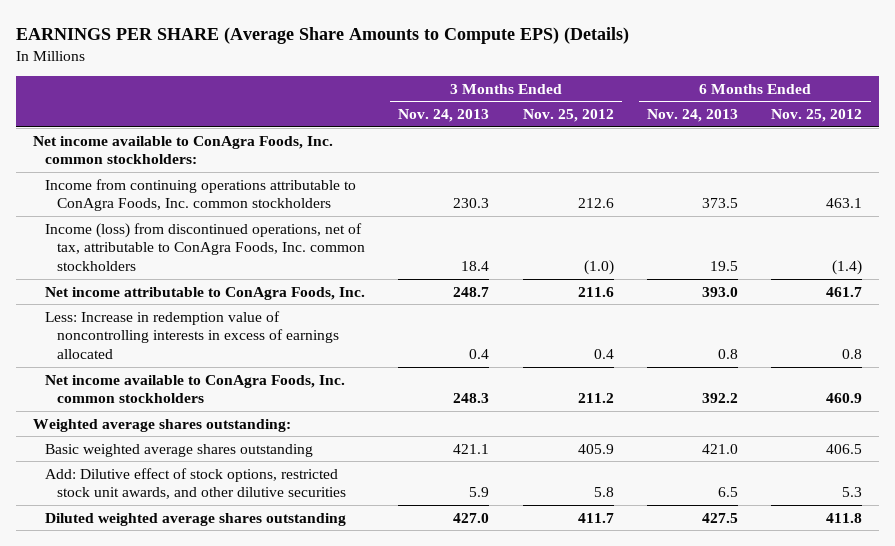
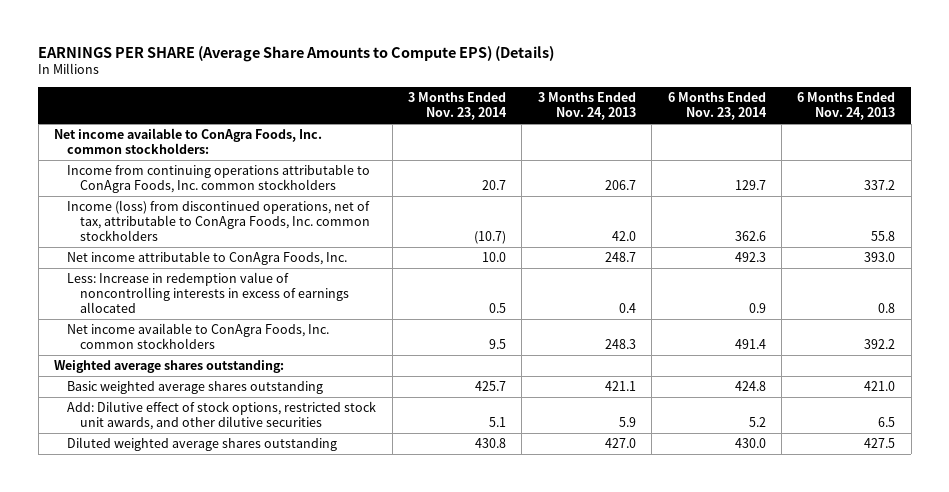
[522,109,614,123] Nov. 25, 2012 -> none
[771,109,863,123] Nov. 25, 2012 -> none
none -> [407,92,507,121] 3 Months Ended Nov. 23, 2014
none -> [667,92,767,121] 6 Months Ended Nov. 23, 2014
[453,198,490,209] 230.3 -> [604,180,636,191] 206.7
[702,198,739,209] 373.5 -> [864,180,896,191] 337.2
[461,261,490,272] 18.4 -> [611,231,636,242] 42.0
[710,261,739,272] 19.5 -> [871,231,896,242] 55.8

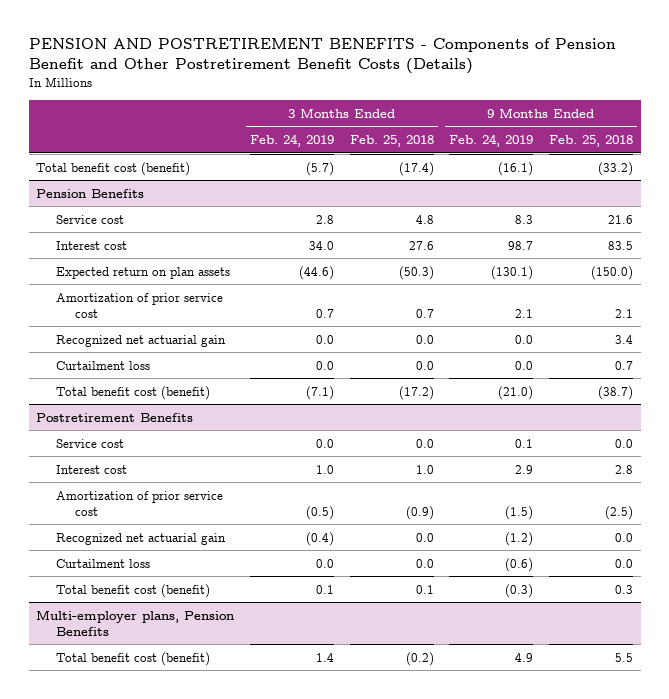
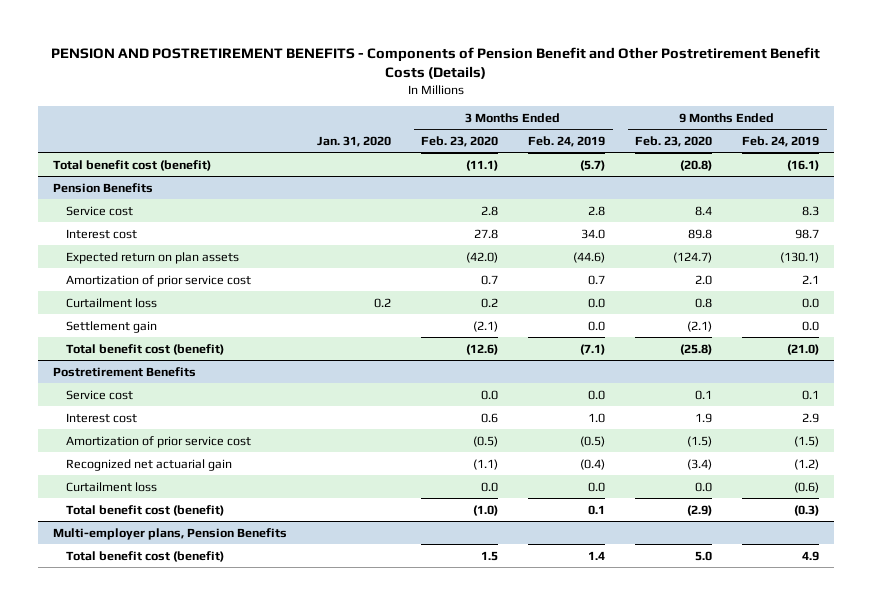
[349,134,434,147] Feb. 25, 2018 -> none
[548,134,633,147] Feb. 25, 2018 -> none
none -> [317,135,392,147] Jan. 31, 2020
none -> [421,135,499,147] Feb. 23, 2020
none -> [635,135,713,147] Feb. 23, 2020
[55,334,226,347] Recognized net actuarial gain -> none
none -> [66,320,158,333] Settlement gain

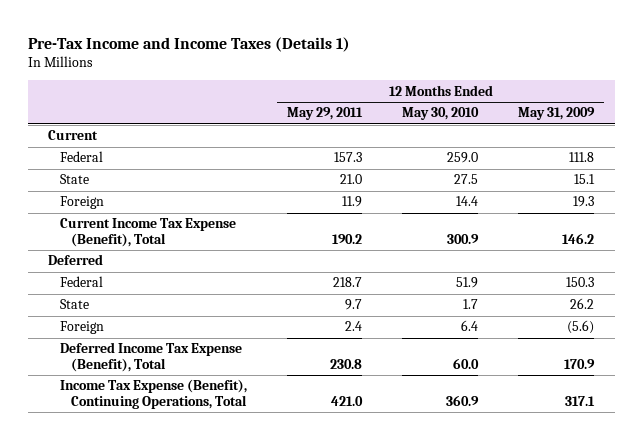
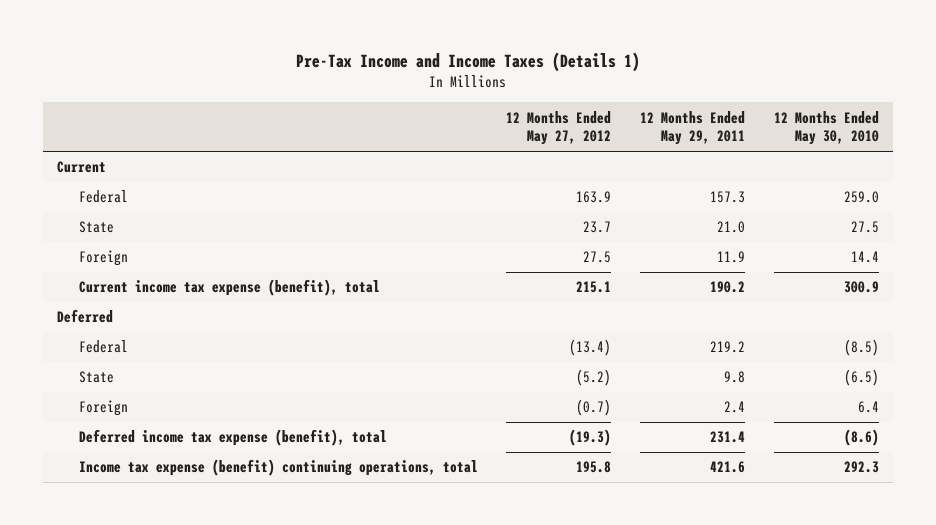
[518,107,596,121] May 31, 2009 -> none
none -> [506,110,612,146] 12 Months Ended May 27, 2012
[59,218,236,248] Current Income Tax Expense (Benefit), Total -> [78,279,380,297] Current income tax expense (benefit), total
[333,277,363,288] 218.7 -> [710,341,746,354] 219.2
[456,277,479,289] 51.9 -> [843,339,879,357] (8.5)
[345,299,363,311] 9.7 -> [724,371,746,384] 9.8
[463,299,479,310] 1.7 -> [843,369,879,387] (6.5)
[59,342,242,373] Deferred Income Tax Expense (Benefit), Total -> [78,429,387,447] Deferred income tax expense (benefit), total
[330,359,363,370] 230.8 -> [710,431,746,444] 231.4
[453,358,480,370] 60.0 -> [843,429,879,447] (8.6)
[59,379,248,410] Income Tax Expense (Benefit), Continuing Operations, Total -> [78,459,478,477] Income tax expense (benefit) continuing operations, total
[331,396,364,407] 421.0 -> [710,461,746,474] 421.6
[446,395,480,407] 360.9 -> [843,461,879,474] 292.3

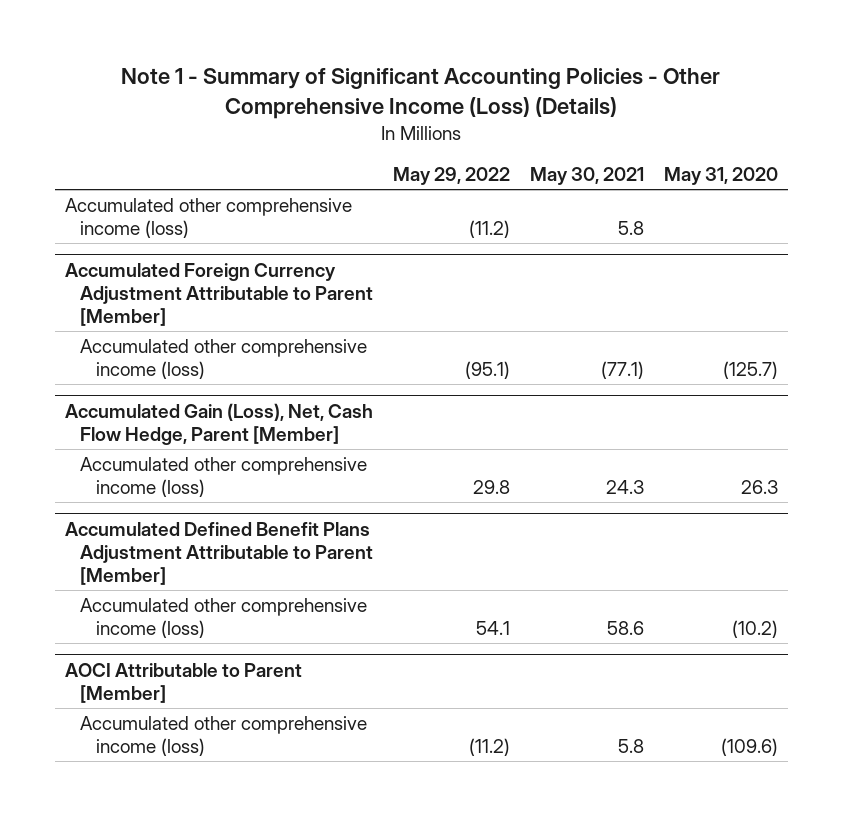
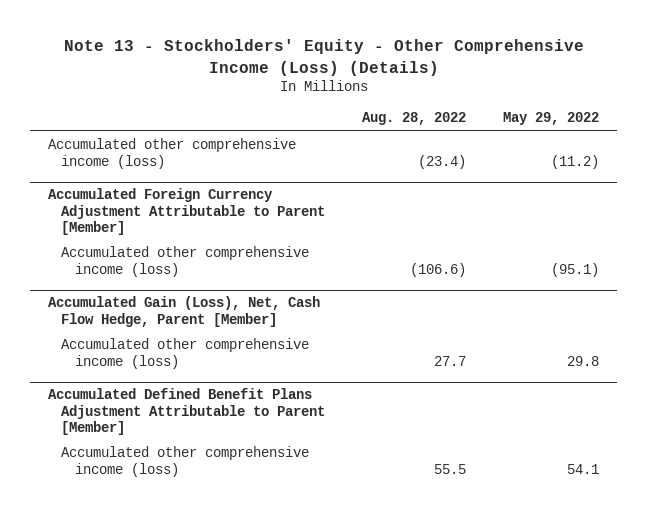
[121,68,721,120] Note 1 - Summary of Significant Accounting Policies - Other Comprehensive Income (Loss) (Details) -> [63,39,584,76] Note 13 - Stockholders' Equity - Other Comprehensive Income (Loss) (Details)
[530,166,645,185] May 30, 2021 -> none
[664,166,779,185] May 31, 2020 -> none
none -> [362,112,467,126] Aug. 28, 2022
[64,662,302,703] AOCI Attributable to Parent [Member] -> none
[80,716,368,757] Accumulated other comprehensive income (loss) -> none

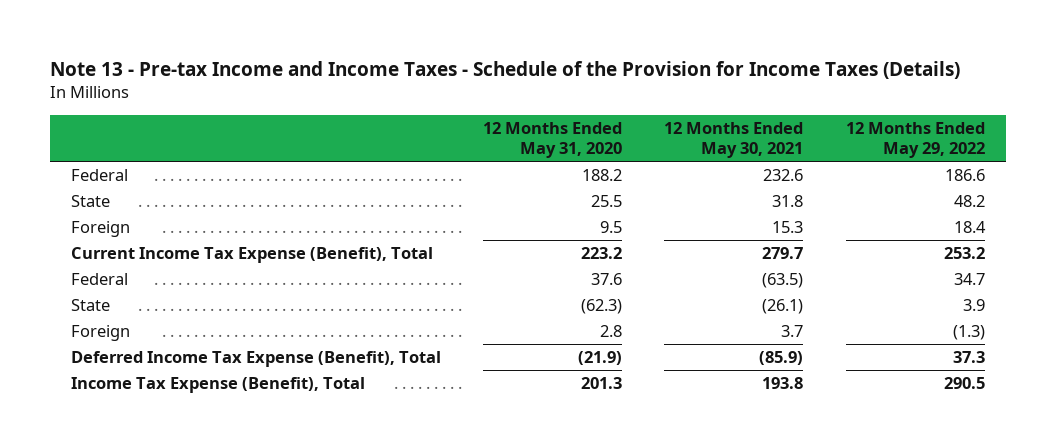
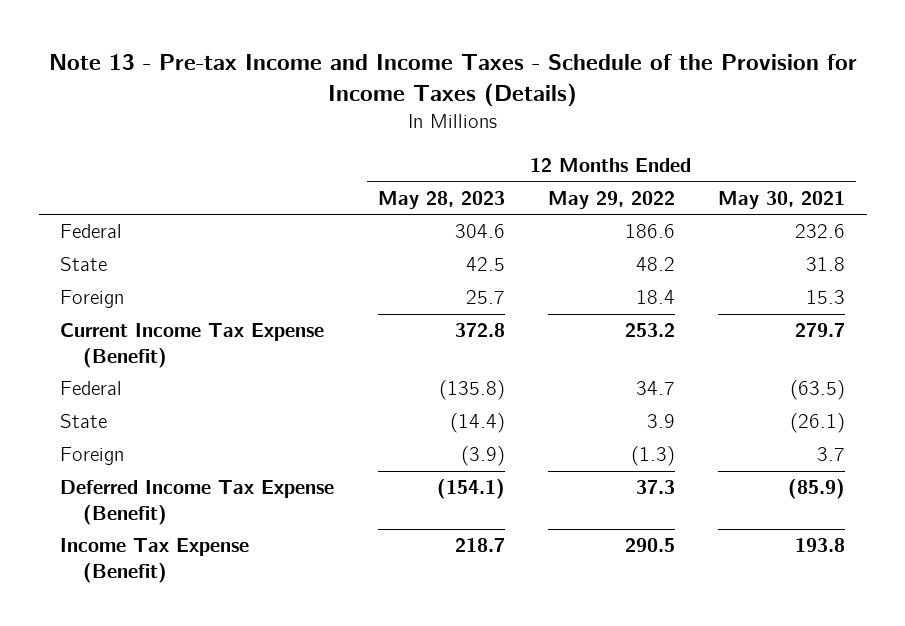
[483,121,623,159] 12 Months Ended May 31, 2020 -> none
none -> [377,190,505,209] May 28, 2023
[71,246,434,263] Current Income Tax Expense (Benefit), Total -> [60,323,325,368] Current Income Tax Expense (Benefit)
[71,350,442,367] Deferred Income Tax Expense (Benefit), Total -> [60,480,335,525] Deferred Income Tax Expense (Benefit)
[71,376,366,393] Income Tax Expense (Benefit), Total -> [60,538,250,583] Income Tax Expense (Benefit)

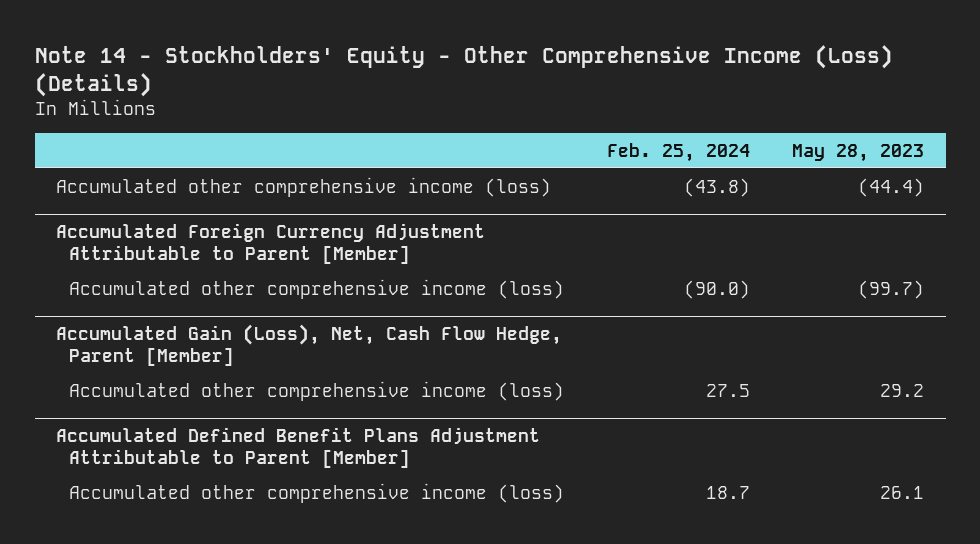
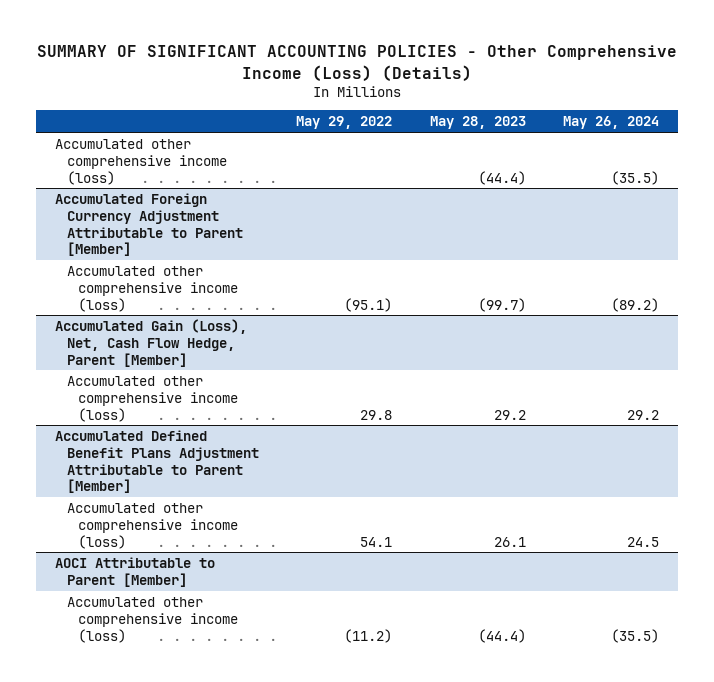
[34,44,893,97] Note 14 - Stockholders' Equity - Other Comprehensive Income (Loss) (Details) -> [37,45,678,81] SUMMARY OF SIGNIFICANT ACCOUNTING POLICIES - Other Comprehensive Income (Loss) (Details)
[606,142,750,162] Feb. 25, 2024 -> none
none -> [296,116,393,130] May 29, 2022
none -> [563,116,660,130] May 26, 2024
none -> [55,556,216,587] AOCI Attributable to Parent [Member]
none -> [66,596,239,643] Accumulated other comprehensive income (loss)

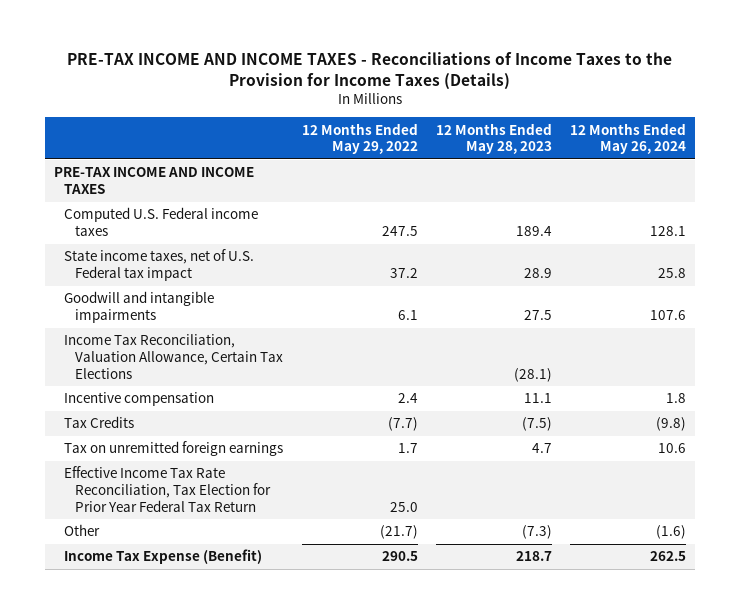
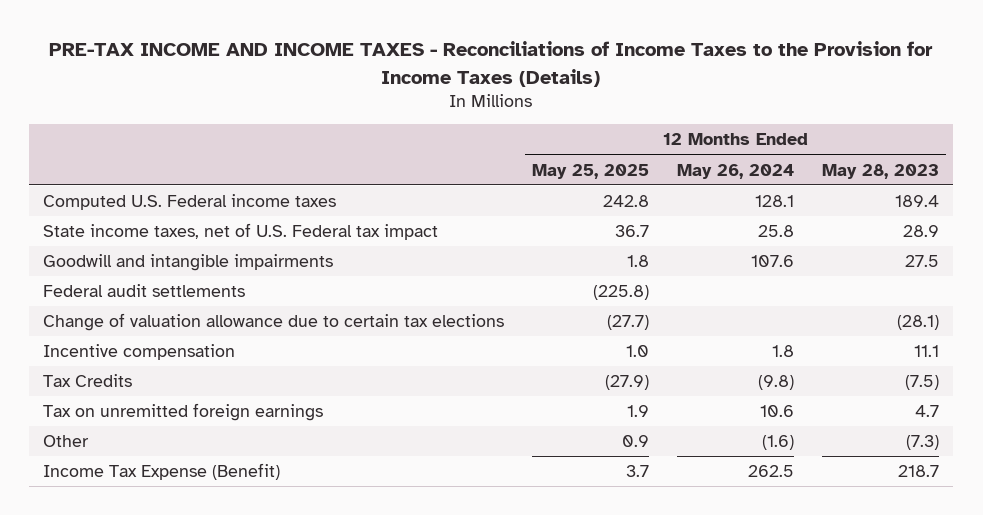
[301,122,418,155] 12 Months Ended May 29, 2022 -> none
none -> [532,163,650,179] May 25, 2025
[53,167,254,195] PRE-TAX INCOME AND INCOME TAXES -> none
none -> [43,284,246,298] Federal audit settlements
[64,334,284,379] Income Tax Reconciliation, Valuation Allowance, Certain Tax Elections -> [43,313,505,332] Change of valuation allowance due to certain tax elections
[64,466,272,512] Effective Income Tax Rate Reconciliation, Tax Election for Prior Year Federal Tax Return -> none

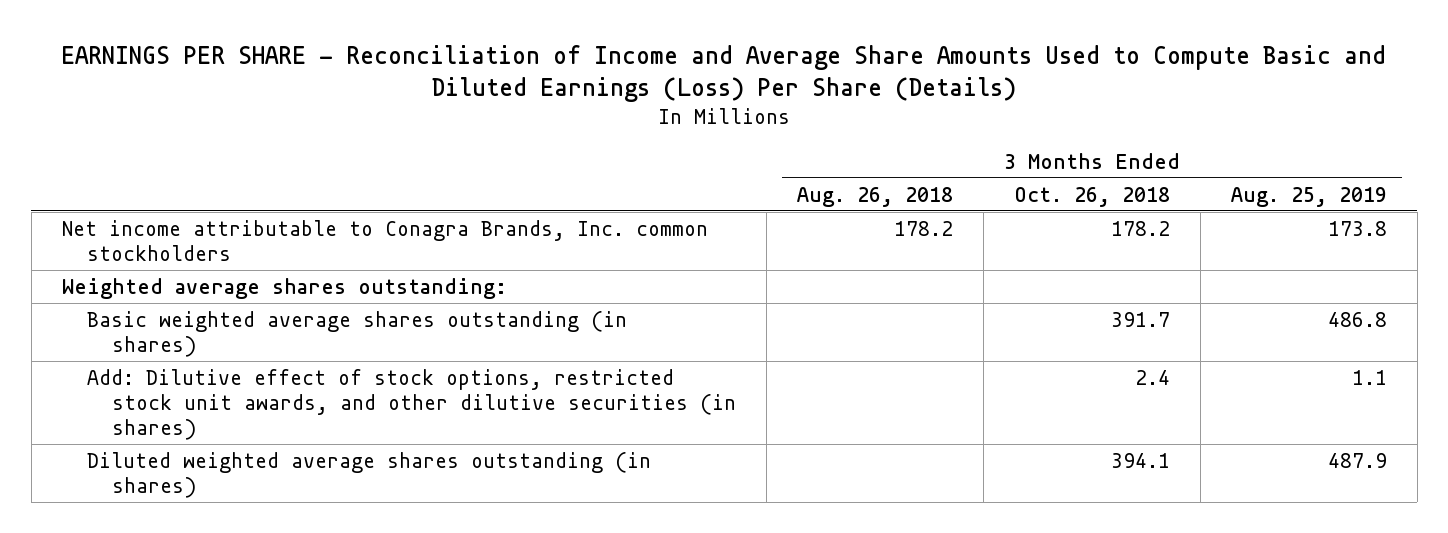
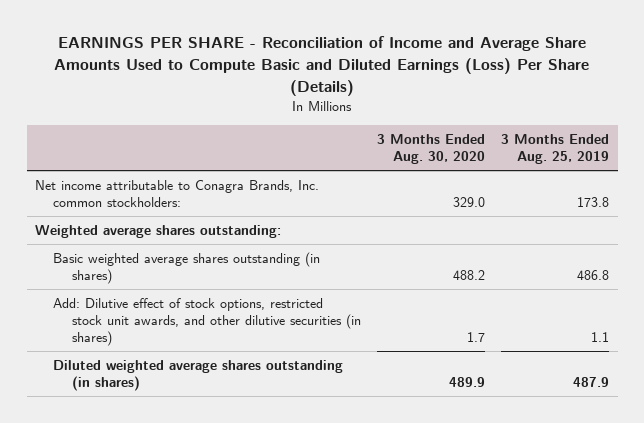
[797,186,954,207] Aug. 26, 2018 -> none
[1013,186,1170,207] Oct. 26, 2018 -> none
none -> [377,133,486,165] 3 Months Ended Aug. 30, 2020
[61,219,708,261] Net income attributable to Conagra Brands, Inc. common stockholders -> [34,179,319,208] Net income attributable to Conagra Brands, Inc. common stockholders:

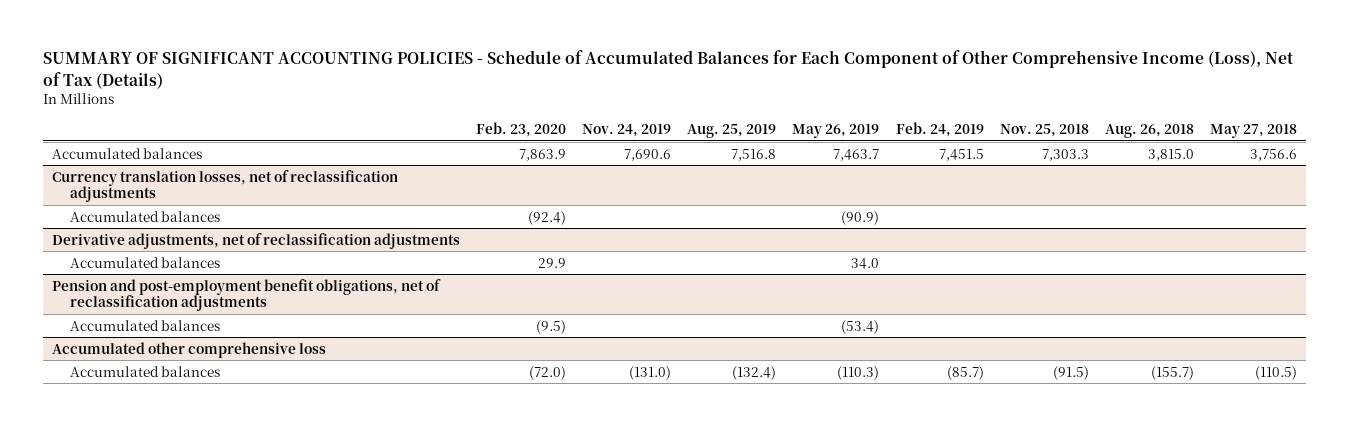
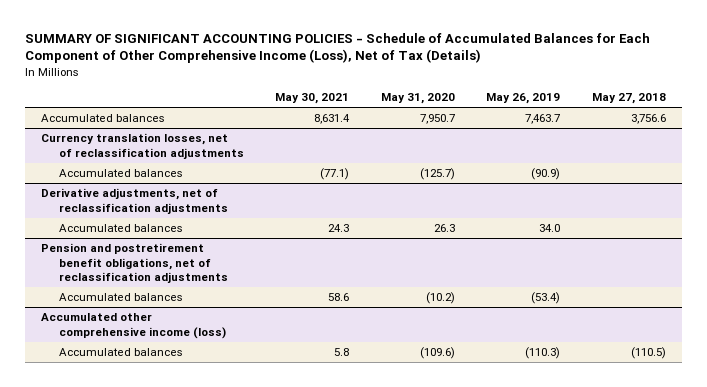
[475,122,566,138] Feb. 23, 2020 -> none
[582,124,672,138] Nov. 24, 2019 -> none
[687,124,777,139] Aug. 25, 2019 -> none
[895,122,984,138] Feb. 24, 2019 -> none
[999,124,1089,138] Nov. 25, 2018 -> none
[1105,124,1195,139] Aug. 26, 2018 -> none
none -> [275,93,350,105] May 30, 2021
none -> [380,93,455,105] May 31, 2020
[51,278,441,311] Pension and post-employment benefit obligations, net of reclassification adjustments -> [40,243,228,283] Pension and postretirement benefit obligations, net of reclassification adjustments
[51,341,326,358] Accumulated other comprehensive loss -> [40,313,226,339] Accumulated other comprehensive income (loss)

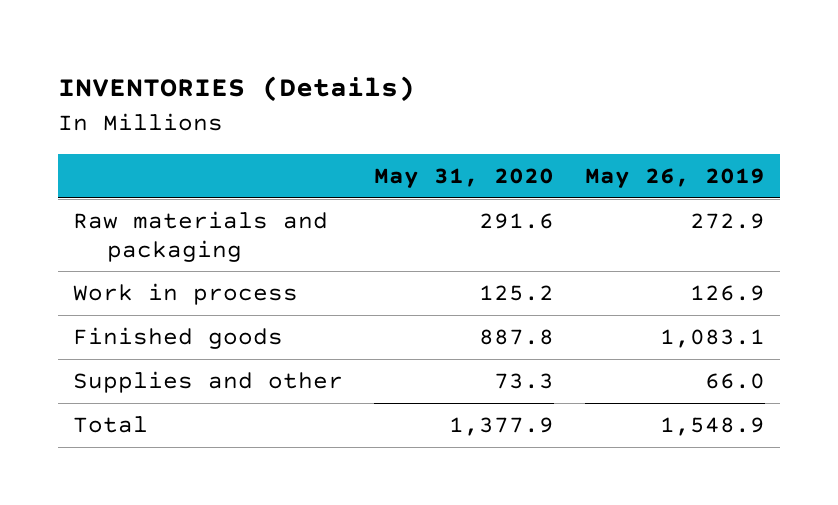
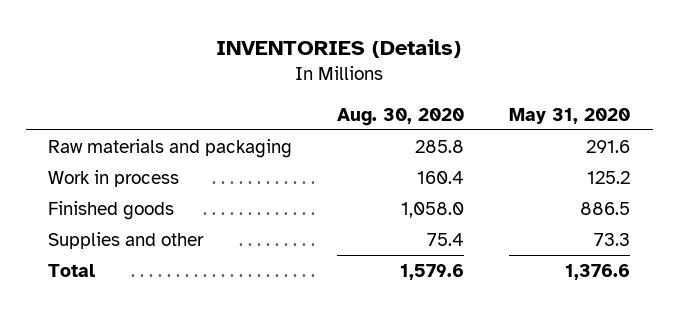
[584,168,765,189] May 26, 2019 -> none
none -> [337,107,465,126] Aug. 30, 2020
[479,329,555,346] 887.8 -> [580,201,631,215] 886.5
[449,417,555,437] 1,377.9 -> [565,263,631,280] 1,376.6

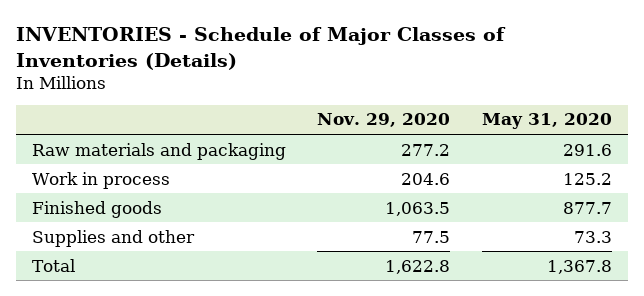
[216,38,462,58] INVENTORIES (Details) -> [15,27,506,70] INVENTORIES - Schedule of Major Classes of Inventories (Details)
[337,107,465,126] Aug. 30, 2020 -> none
none -> [317,113,451,128] Nov. 29, 2020
[580,201,631,215] 886.5 -> [563,201,613,214] 877.7
[565,263,631,280] 1,376.6 -> [547,259,613,274] 1,367.8

